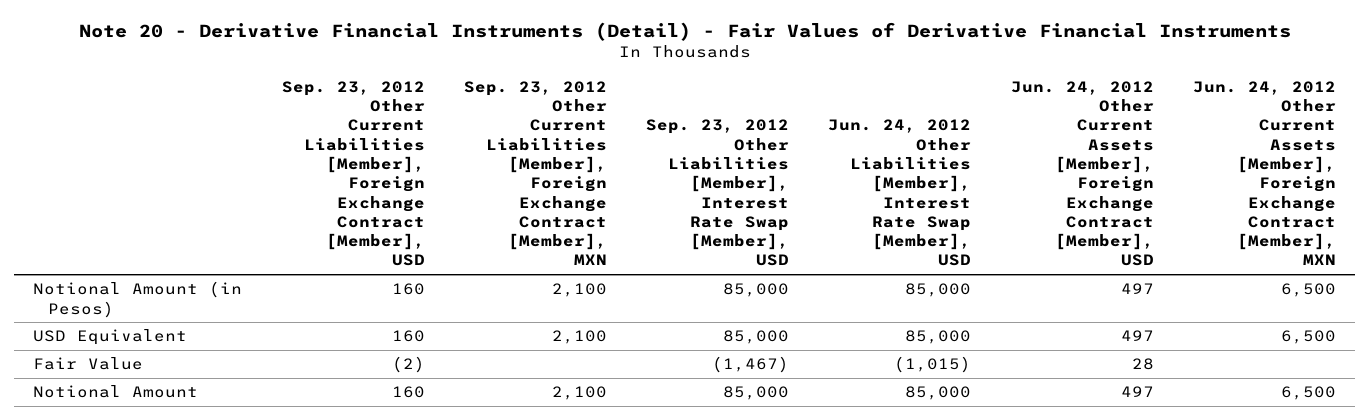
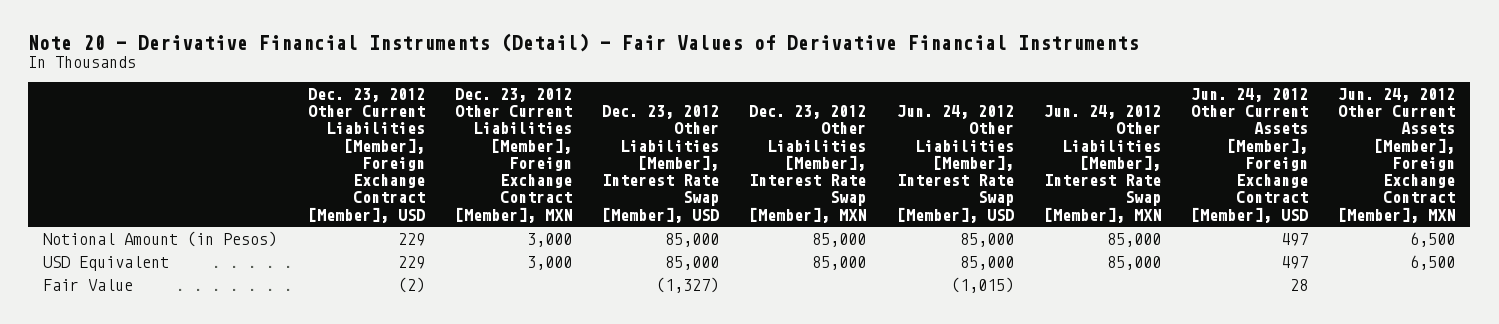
[281,80,425,267] Sep. 23, 2012 Other Current Liabilities [Member], Foreign Exchange Contract [Member], USD -> none
[463,80,607,266] Sep. 23, 2012 Other Current Liabilities [Member], Foreign Exchange Contract [Member], MXN -> none
[646,119,790,267] Sep. 23, 2012 Other Liabilities [Member], Interest Rate Swap [Member], USD -> none
none -> [307,87,425,223] Dec. 23, 2012 Other Current Liabilities [Member], Foreign Exchange Contract [Member], USD
none -> [454,87,572,223] Dec. 23, 2012 Other Current Liabilities [Member], Foreign Exchange Contract [Member], MXN
none -> [602,105,720,223] Dec. 23, 2012 Other Liabilities [Member], Interest Rate Swap [Member], USD
none -> [749,105,867,223] Dec. 23, 2012 Other Liabilities [Member], Interest Rate Swap [Member], MXN
none -> [1043,105,1161,223] Jun. 24, 2012 Other Liabilities [Member], Interest Rate Swap [Member], MXN
[33,385,199,399] Notional Amount -> none

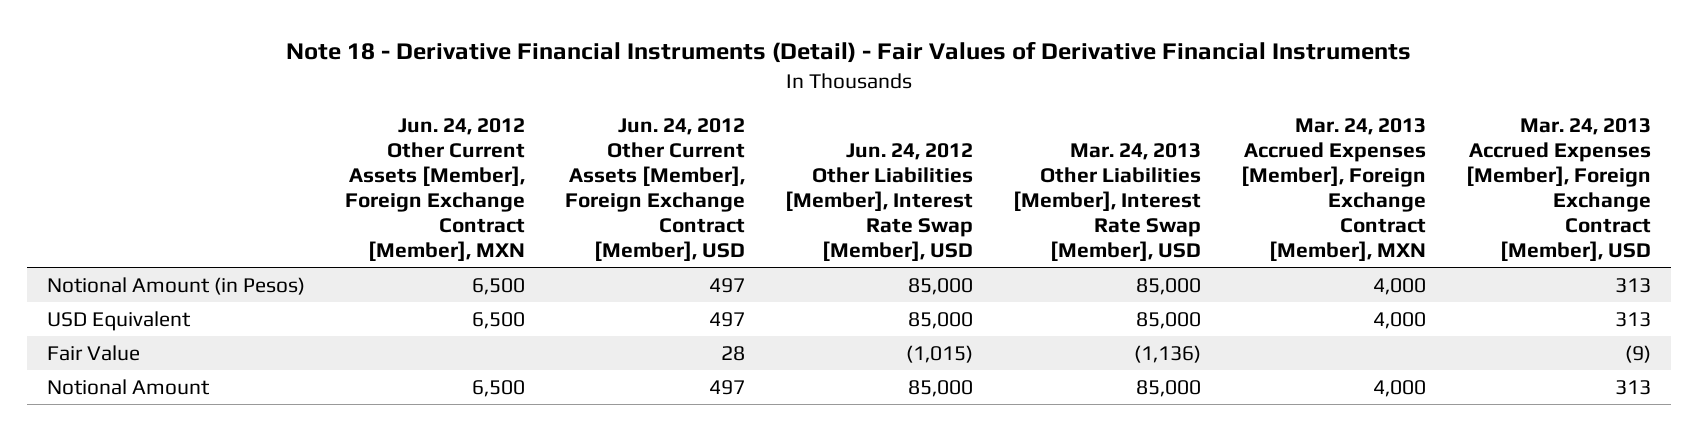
[28,32,1140,52] Note 20 - Derivative Financial Instruments (Detail) - Fair Values of Derivative Financial Instruments -> [285,41,1411,64] Note 18 - Derivative Financial Instruments (Detail) - Fair Values of Derivative Financial Instruments
[307,87,425,223] Dec. 23, 2012 Other Current Liabilities [Member], Foreign Exchange Contract [Member], USD -> none
[454,87,572,223] Dec. 23, 2012 Other Current Liabilities [Member], Foreign Exchange Contract [Member], MXN -> none
[602,105,720,223] Dec. 23, 2012 Other Liabilities [Member], Interest Rate Swap [Member], USD -> none
[749,105,867,223] Dec. 23, 2012 Other Liabilities [Member], Interest Rate Swap [Member], MXN -> none
[1043,105,1161,223] Jun. 24, 2012 Other Liabilities [Member], Interest Rate Swap [Member], MXN -> none
none -> [1012,143,1201,261] Mar. 24, 2013 Other Liabilities [Member], Interest Rate Swap [Member], USD
none -> [1240,118,1426,261] Mar. 24, 2013 Accrued Expenses [Member], Foreign Exchange Contract [Member], MXN
none -> [1465,118,1651,261] Mar. 24, 2013 Accrued Expenses [Member], Foreign Exchange Contract [Member], USD
none -> [46,378,210,395] Notional Amount

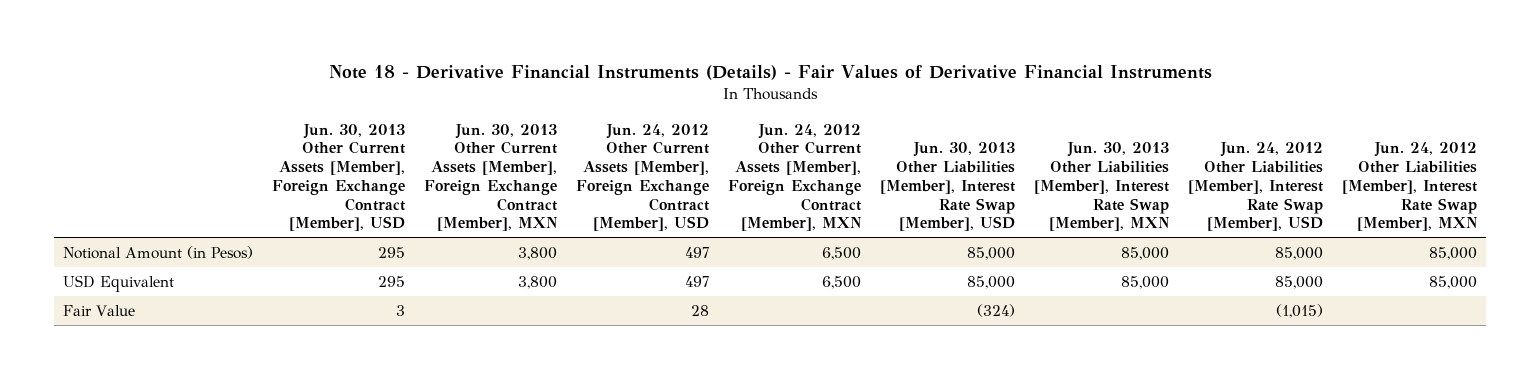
[285,41,1411,64] Note 18 - Derivative Financial Instruments (Detail) - Fair Values of Derivative Financial Instruments -> [329,65,1213,81] Note 18 - Derivative Financial Instruments (Details) - Fair Values of Derivative Financial Instruments
[1012,143,1201,261] Mar. 24, 2013 Other Liabilities [Member], Interest Rate Swap [Member], USD -> none
[1240,118,1426,261] Mar. 24, 2013 Accrued Expenses [Member], Foreign Exchange Contract [Member], MXN -> none
[1465,118,1651,261] Mar. 24, 2013 Accrued Expenses [Member], Foreign Exchange Contract [Member], USD -> none
none -> [272,123,406,232] Jun. 30, 2013 Other Current Assets [Member], Foreign Exchange Contract [Member], USD
none -> [424,123,559,232] Jun. 30, 2013 Other Current Assets [Member], Foreign Exchange Contract [Member], MXN
none -> [880,142,1016,232] Jun. 30, 2013 Other Liabilities [Member], Interest Rate Swap [Member], USD
none -> [1033,142,1170,232] Jun. 30, 2013 Other Liabilities [Member], Interest Rate Swap [Member], MXN
none -> [1341,142,1478,232] Jun. 24, 2012 Other Liabilities [Member], Interest Rate Swap [Member], MXN
[46,378,210,395] Notional Amount -> none

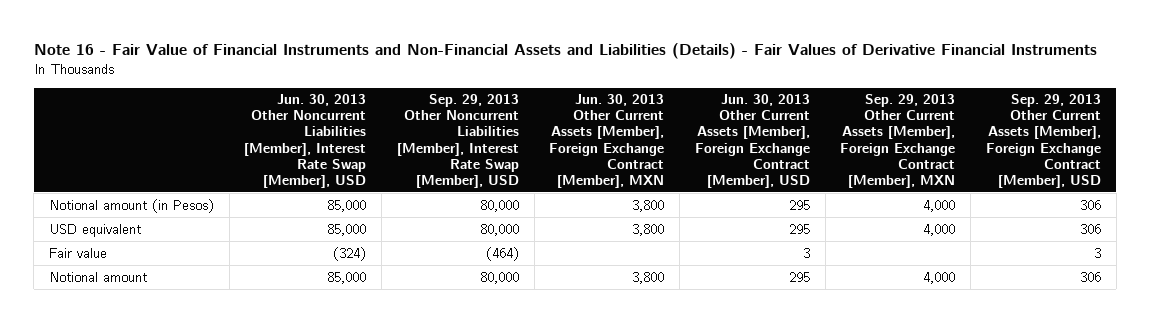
[329,65,1213,81] Note 18 - Derivative Financial Instruments (Details) - Fair Values of Derivative Financial Instruments -> [33,43,1097,60] Note 16 - Fair Value of Financial Instruments and Non-Financial Assets and Liabilities (Details) - Fair Values of Derivative Financial Instruments
[576,123,710,232] Jun. 24, 2012 Other Current Assets [Member], Foreign Exchange Contract [Member], USD -> none
[728,123,863,232] Jun. 24, 2012 Other Current Assets [Member], Foreign Exchange Contract [Member], MXN -> none
[880,142,1016,232] Jun. 30, 2013 Other Liabilities [Member], Interest Rate Swap [Member], USD -> none
[1033,142,1170,232] Jun. 30, 2013 Other Liabilities [Member], Interest Rate Swap [Member], MXN -> none
[1187,142,1323,232] Jun. 24, 2012 Other Liabilities [Member], Interest Rate Swap [Member], USD -> none
[1341,142,1478,232] Jun. 24, 2012 Other Liabilities [Member], Interest Rate Swap [Member], MXN -> none
none -> [244,94,367,188] Jun. 30, 2013 Other Noncurrent Liabilities [Member], Interest Rate Swap [Member], USD
none -> [396,94,519,188] Sep. 29, 2013 Other Noncurrent Liabilities [Member], Interest Rate Swap [Member], USD
none -> [840,94,956,188] Sep. 29, 2013 Other Current Assets [Member], Foreign Exchange Contract [Member], MXN
none -> [985,94,1101,188] Sep. 29, 2013 Other Current Assets [Member], Foreign Exchange Contract [Member], USD
[63,245,254,259] Notional Amount (in Pesos) -> [48,198,214,213] Notional amount (in Pesos)
[63,274,175,292] USD Equivalent -> [48,223,141,237] USD equivalent
[63,304,136,316] Fair Value -> [48,247,107,258] Fair value
none -> [48,271,147,282] Notional amount

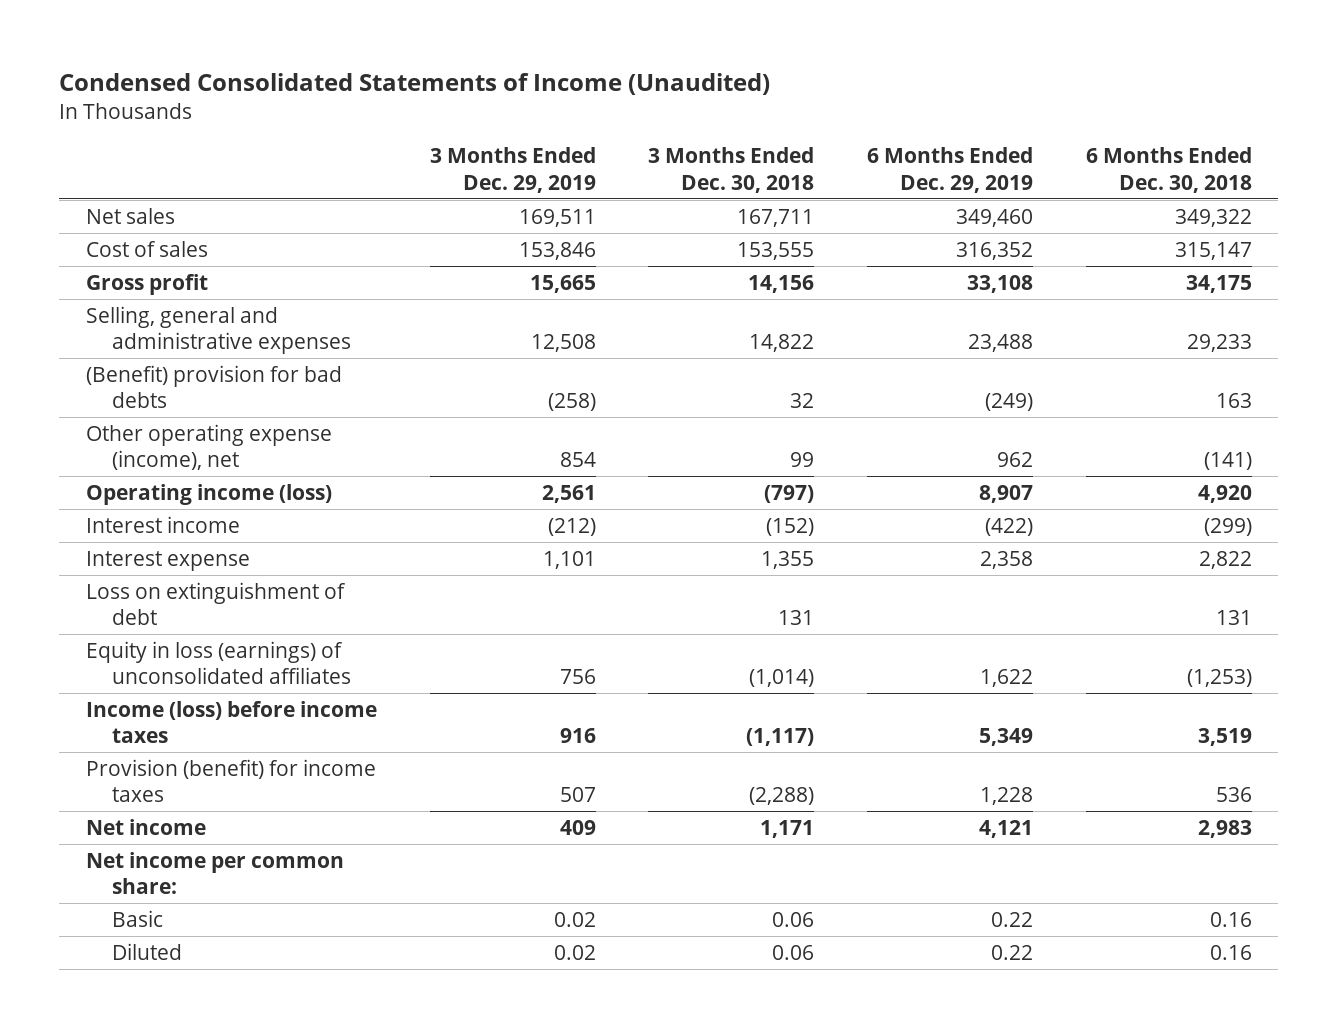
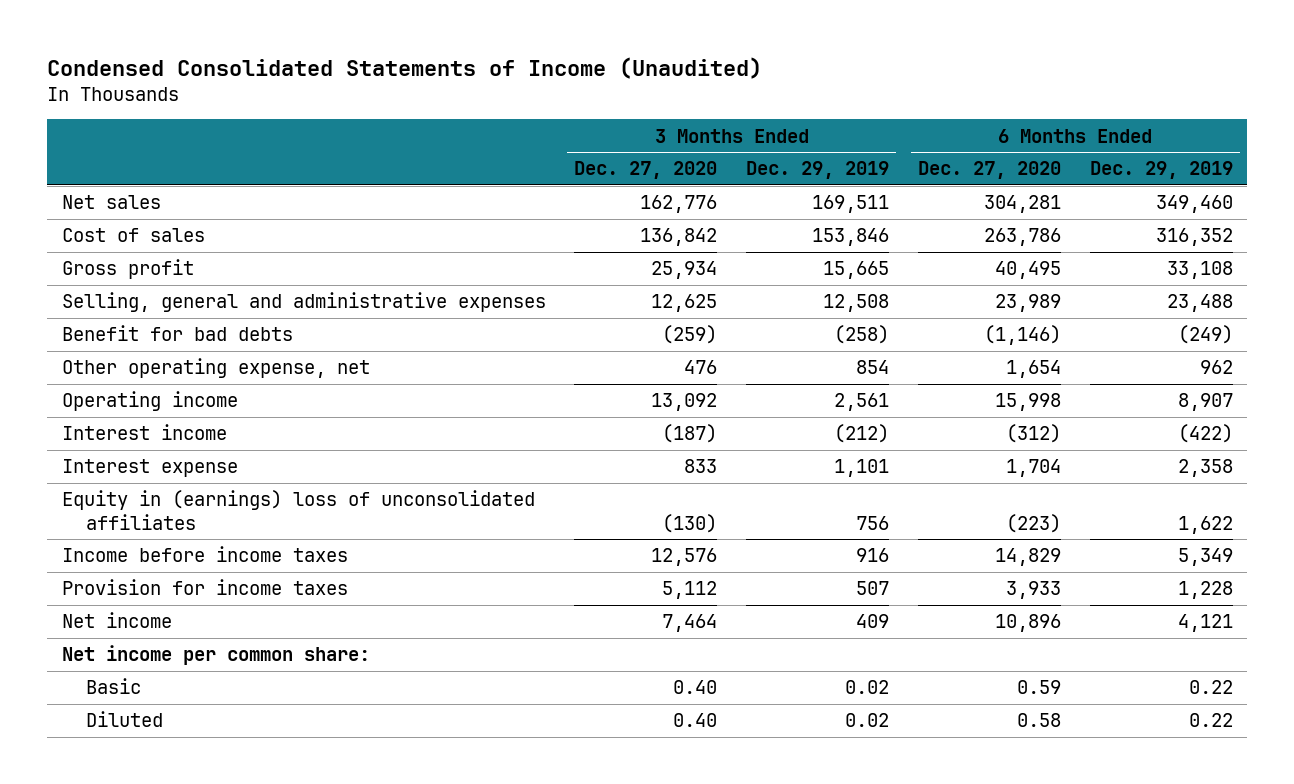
[648,147,815,193] 3 Months Ended Dec. 30, 2018 -> none
[1086,147,1253,193] 6 Months Ended Dec. 30, 2018 -> none
none -> [574,161,718,180] Dec. 27, 2020
none -> [917,161,1061,180] Dec. 27, 2020
[85,364,342,409] (Benefit) provision for bad debts -> [61,325,293,342] Benefit for bad debts
[85,423,332,471] Other operating expense (income), net -> [61,358,370,379] Other operating expense, net
[85,483,332,505] Operating income (loss) -> [61,391,238,412] Operating income
[85,581,346,626] Loss on extinguishment of debt -> none
[85,640,352,685] Equity in loss (earnings) of unconsolidated affiliates -> [61,490,535,530] Equity in (earnings) loss of unconsolidated affiliates
[85,700,377,744] Income (loss) before income taxes -> [61,546,348,563] Income before income taxes
[85,758,376,803] Provision (benefit) for income taxes -> [61,579,348,596] Provision for income taxes

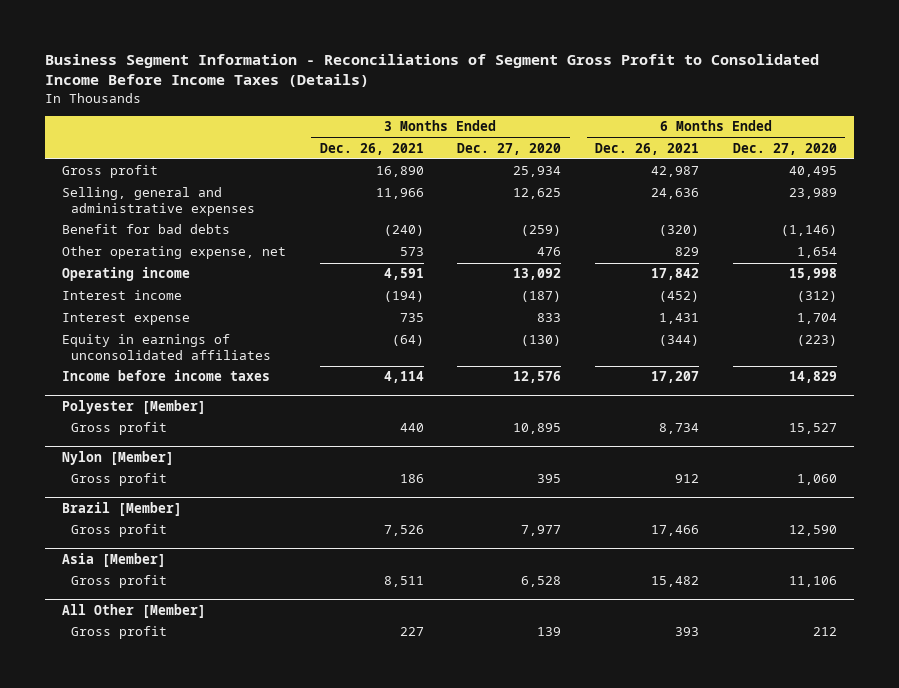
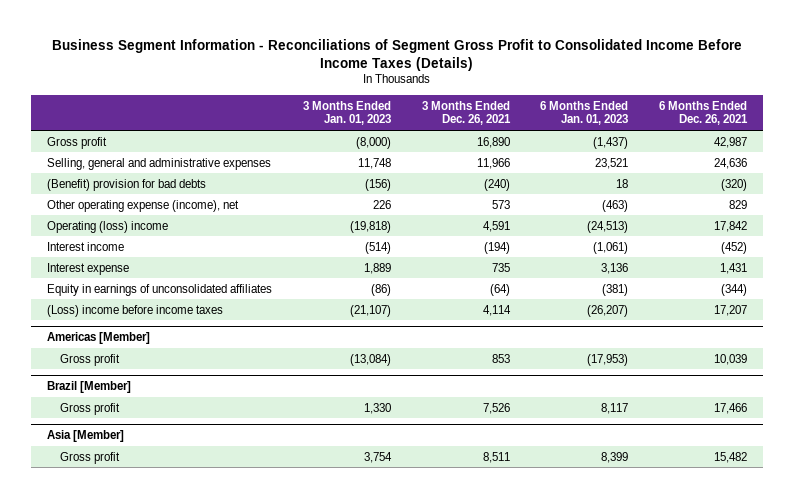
[457,142,562,155] Dec. 27, 2020 -> none
[732,142,837,155] Dec. 27, 2020 -> none
none -> [302,100,391,126] 3 Months Ended Jan. 01, 2023
none -> [540,100,629,126] 6 Months Ended Jan. 01, 2023
[61,224,230,235] Benefit for bad debts -> [46,178,206,191] (Benefit) provision for bad debts
[61,246,286,260] Other operating expense, net -> [46,199,239,212] Other operating expense (income), net
[61,267,190,282] Operating income -> [46,220,168,233] Operating (loss) income
[61,400,206,415] Polyester [Member] -> none
[61,451,174,466] Nylon [Member] -> none
[70,473,167,487] Gross profit -> none
[61,370,270,382] Income before income taxes -> [46,304,223,317] (Loss) income before income taxes
none -> [46,332,150,345] Americas [Member]
[399,423,424,433] 440 -> [491,353,510,363] 853
[659,423,700,435] 8,734 -> [714,353,748,365] 10,039
[61,604,206,619] All Other [Member] -> none
[70,626,167,640] Gross profit -> none

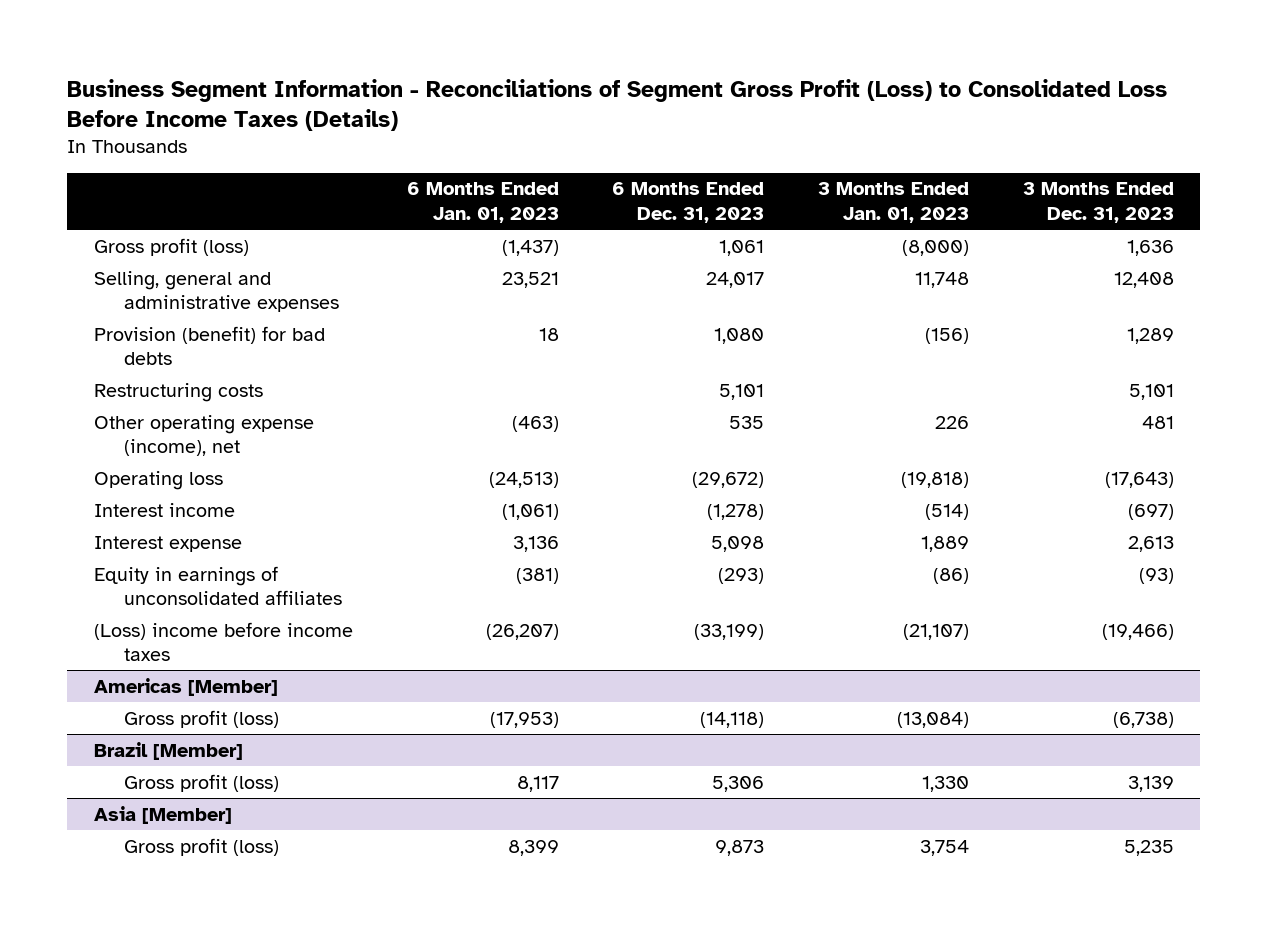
[52,38,743,71] Business Segment Information - Reconciliations of Segment Gross Profit to Consolidated Income Before Income Taxes (Details) -> [67,79,1168,132] Business Segment Information - Reconciliations of Segment Gross Profit (Loss) to Consolidated Loss Before Income Taxes (Details)
[421,100,511,126] 3 Months Ended Dec. 26, 2021 -> none
[659,100,749,126] 6 Months Ended Dec. 26, 2021 -> none
none -> [612,182,765,223] 6 Months Ended Dec. 31, 2023
none -> [1022,182,1174,223] 3 Months Ended Dec. 31, 2023
[46,136,107,149] Gross profit -> [93,237,249,256] Gross profit (loss)
[46,178,206,191] (Benefit) provision for bad debts -> [93,325,325,365] Provision (benefit) for bad debts
none -> [93,382,263,402] Restructuring costs
[46,220,168,233] Operating (loss) income -> [93,470,223,490] Operating loss
[60,353,121,366] Gross profit -> [123,709,279,728] Gross profit (loss)
[60,402,121,415] Gross profit -> [123,773,279,792] Gross profit (loss)
[60,451,121,464] Gross profit -> [123,837,279,856] Gross profit (loss)

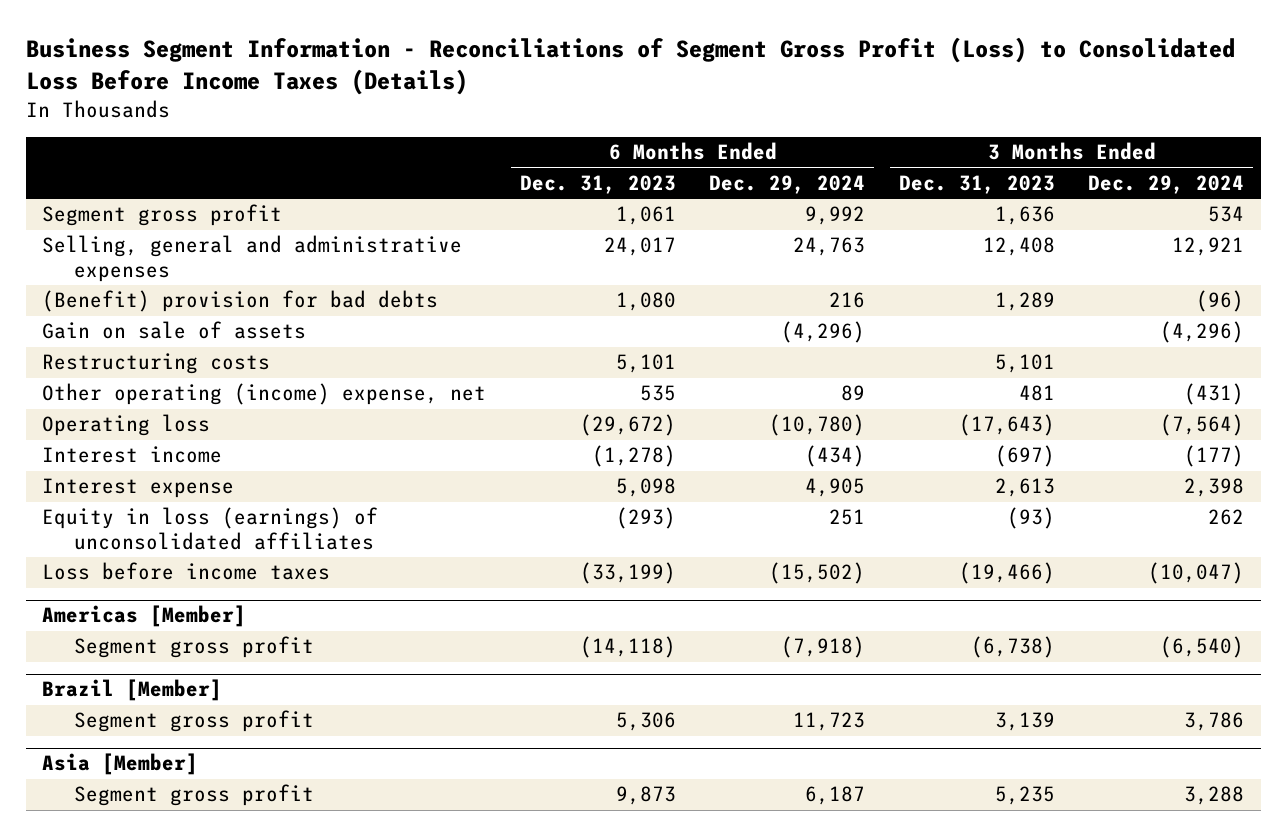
[406,182,559,223] 6 Months Ended Jan. 01, 2023 -> none
[817,182,969,223] 3 Months Ended Jan. 01, 2023 -> none
none -> [709,175,866,195] Dec. 29, 2024
none -> [1088,175,1245,195] Dec. 29, 2024
[93,237,249,256] Gross profit (loss) -> [42,204,283,227] Segment gross profit
[93,325,325,365] Provision (benefit) for bad debts -> [42,290,439,313] (Benefit) provision for bad debts
none -> [42,321,307,340] Gain on sale of assets
[93,414,314,456] Other operating expense (income), net -> [42,383,487,406] Other operating (income) expense, net
[93,565,342,605] Equity in earnings of unconsolidated affiliates -> [42,507,379,550] Equity in loss (earnings) of unconsolidated affiliates
[93,621,353,661] (Loss) income before income taxes -> [42,562,331,581] Loss before income taxes
[123,709,279,728] Gross profit (loss) -> [74,636,315,659] Segment gross profit
[123,773,279,792] Gross profit (loss) -> [74,710,315,733] Segment gross profit
[123,837,279,856] Gross profit (loss) -> [74,784,315,807] Segment gross profit

